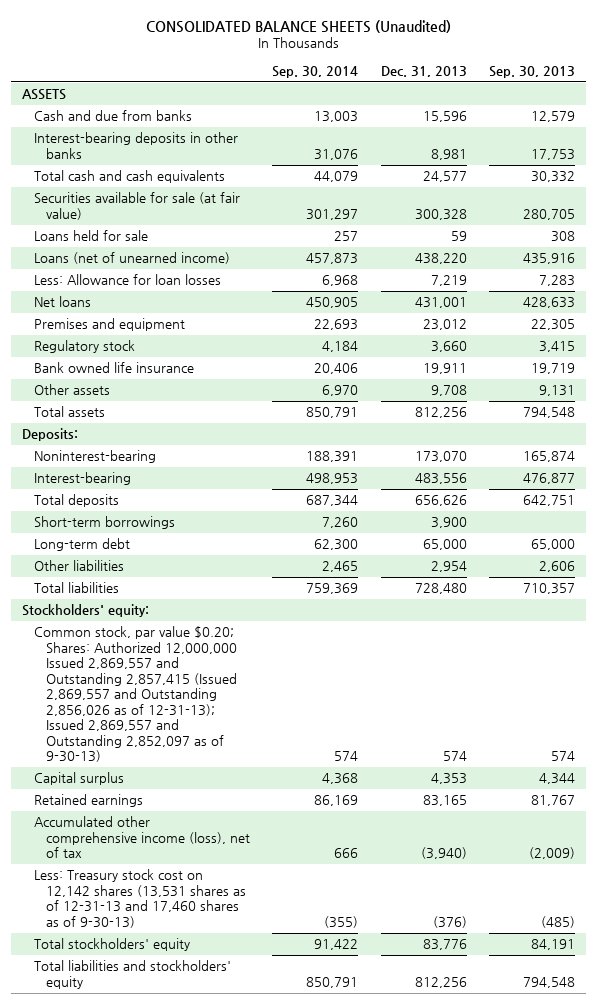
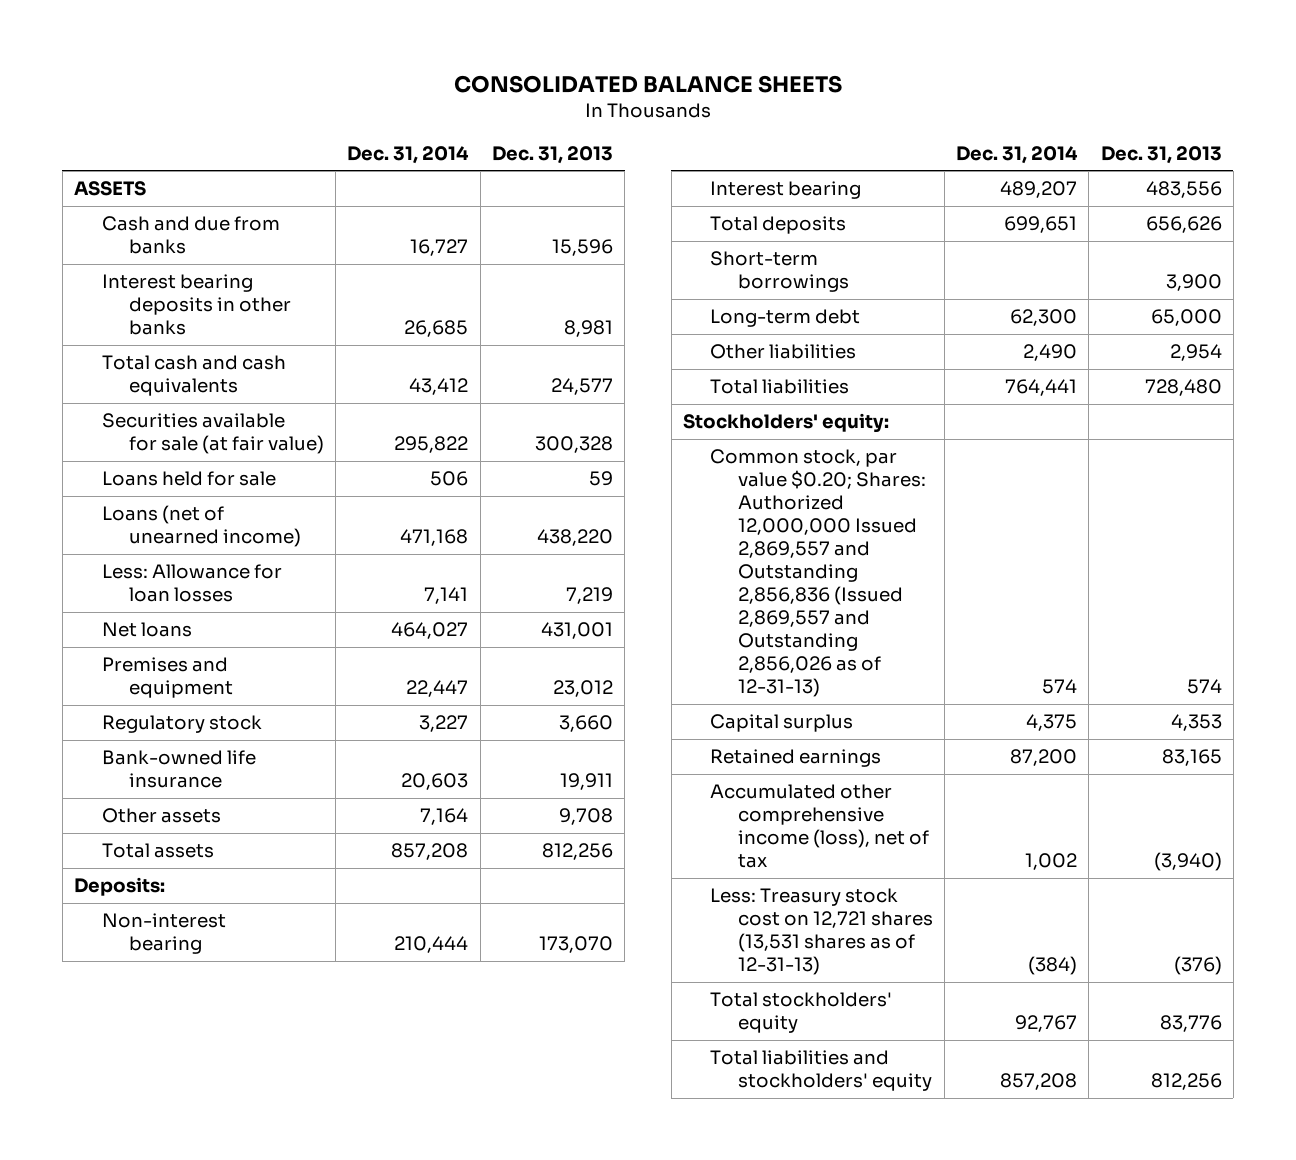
[145,19,451,33] CONSOLIDATED BALANCE SHEETS (Unaudited) -> [453,74,842,93] CONSOLIDATED BALANCE SHEETS
[272,65,359,78] Sep. 30, 2014 -> none
[488,65,575,78] Sep. 30, 2013 -> none
none -> [347,145,470,164] Dec. 31, 2014
[34,132,239,159] Interest-bearing deposits in other banks -> [101,274,291,336] Interest bearing deposits in other banks
[34,362,195,374] Bank owned life insurance -> [101,750,256,789] Bank-owned life insurance
[34,450,157,464] Noninterest-bearing -> [101,913,226,955] Non-interest bearing
[34,472,132,486] Interest-bearing -> [710,181,862,200] Interest bearing
[34,626,238,762] Common stock, par value $0.20; Shares: Authorized 12,000,000 Issued 2,869,557 and Outstanding 2,857,415 (Issued 2,869,557 and Outstanding 2,856,026 as of 12-31-13); Issued 2,869,557 and Outstanding 2,852,097 as of 9-30-13) -> [710,449,926,698] Common stock, par value $0.20; Shares: Authorized 12,000,000 Issued 2,869,557 and Outstanding 2,856,836 (Issued 2,869,557 and Outstanding 2,856,026 as of 12-31-13)
[34,869,247,928] Less: Treasury stock cost on 12,142 shares (13,531 shares as of 12-31-13 and 17,460 shares as of 9-30-13) -> [710,888,933,976] Less: Treasury stock cost on 12,721 shares (13,531 shares as of 12-31-13)

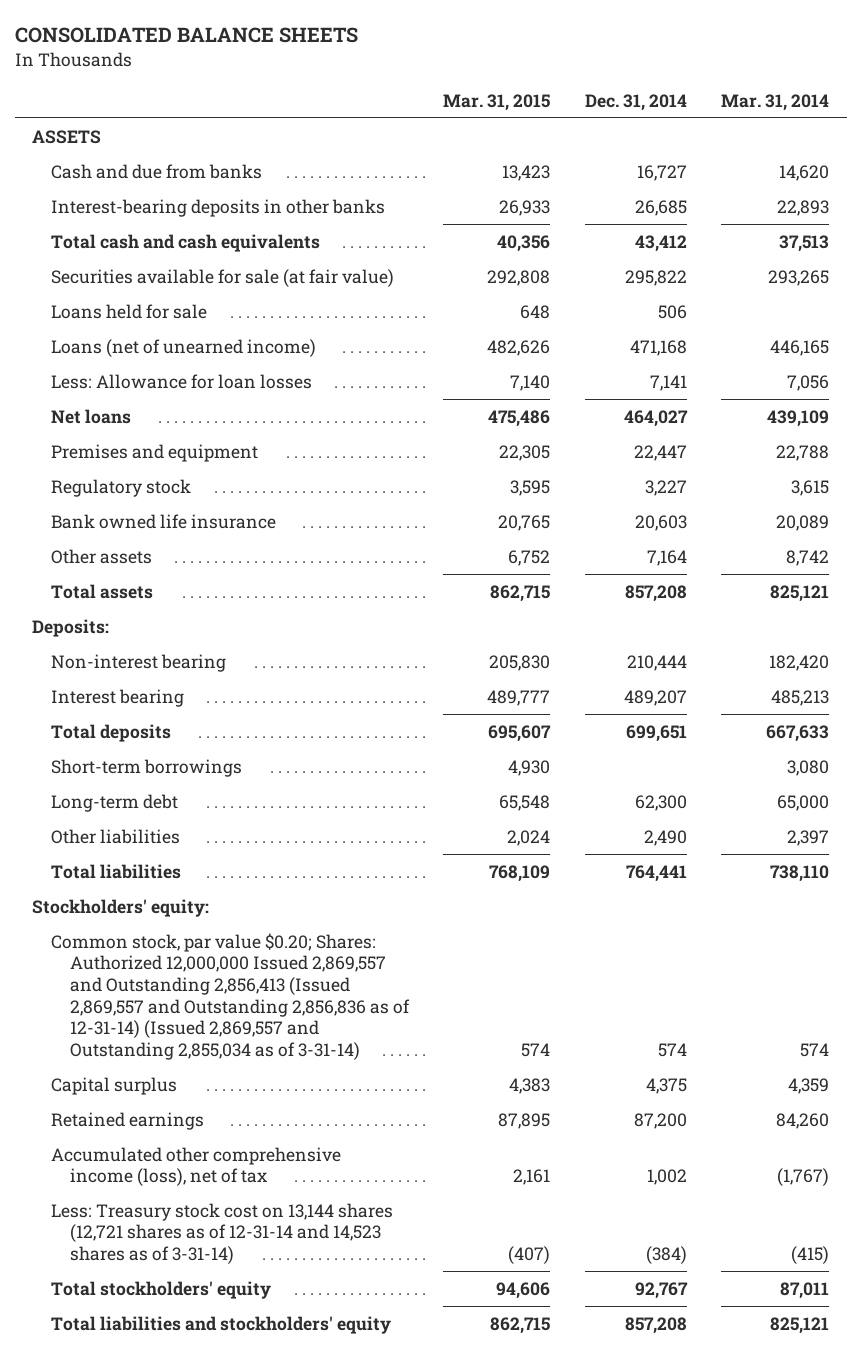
[491,145,613,164] Dec. 31, 2013 -> none
none -> [443,93,551,111] Mar. 31, 2015
none -> [721,93,830,111] Mar. 31, 2014
[101,274,291,336] Interest bearing deposits in other banks -> [51,198,386,217] Interest-bearing deposits in other banks
[101,750,256,789] Bank-owned life insurance -> [51,513,277,529] Bank owned life insurance
[710,449,926,698] Common stock, par value $0.20; Shares: Authorized 12,000,000 Issued 2,869,557 and Outstanding 2,856,836 (Issued 2,869,557 and Outstanding 2,856,026 as of 12-31-13) -> [51,932,411,1061] Common stock, par value $0.20; Shares: Authorized 12,000,000 Issued 2,869,557 and Outstanding 2,856,413 (Issued 2,869,557 and Outstanding 2,856,836 as of 12-31-14) (Issued 2,869,557 and Outstanding 2,855,034 as of 3-31-14)
[710,888,933,976] Less: Treasury stock cost on 12,721 shares (13,531 shares as of 12-31-13) -> [51,1202,394,1264] Less: Treasury stock cost on 13,144 shares (12,721 shares as of 12-31-14 and 14,523 shares as of 3-31-14)

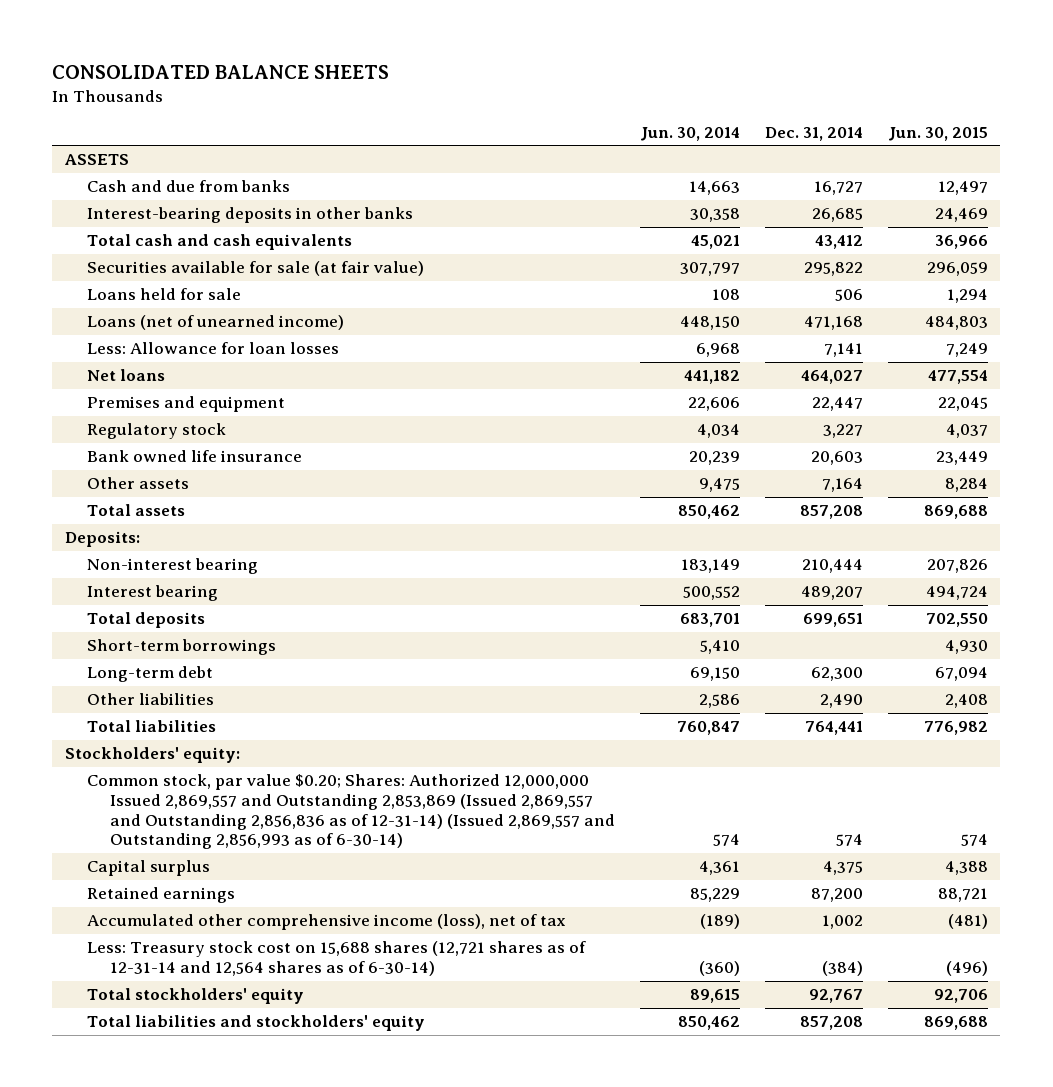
[443,93,551,111] Mar. 31, 2015 -> none
[721,93,830,111] Mar. 31, 2014 -> none
none -> [639,126,740,141] Jun. 30, 2014
none -> [887,126,988,141] Jun. 30, 2015
[51,932,411,1061] Common stock, par value $0.20; Shares: Authorized 12,000,000 Issued 2,869,557 and Outstanding 2,856,413 (Issued 2,869,557 and Outstanding 2,856,836 as of 12-31-14) (Issued 2,869,557 and Outstanding 2,855,034 as of 3-31-14) -> [87,774,615,850] Common stock, par value $0.20; Shares: Authorized 12,000,000 Issued 2,869,557 and Outstanding 2,853,869 (Issued 2,869,557 and Outstanding 2,856,836 as of 12-31-14) (Issued 2,869,557 and Outstanding 2,856,993 as of 6-30-14)
[51,1202,394,1264] Less: Treasury stock cost on 13,144 shares (12,721 shares as of 12-31-14 and 14,523 shares as of 3-31-14) -> [87,941,587,977] Less: Treasury stock cost on 15,688 shares (12,721 shares as of 12-31-14 and 12,564 shares as of 6-30-14)

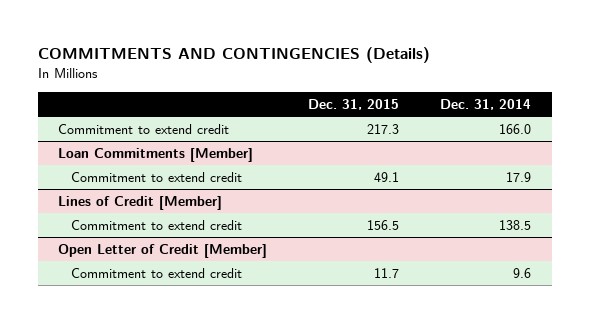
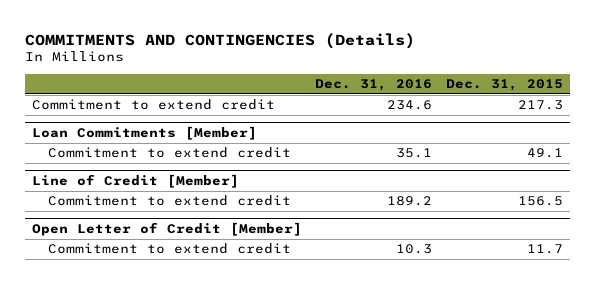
[440,98,532,110] Dec. 31, 2014 -> none
none -> [315,79,433,92] Dec. 31, 2016
[58,196,223,211] Lines of Credit [Member] -> [32,174,240,189] Line of Credit [Member]

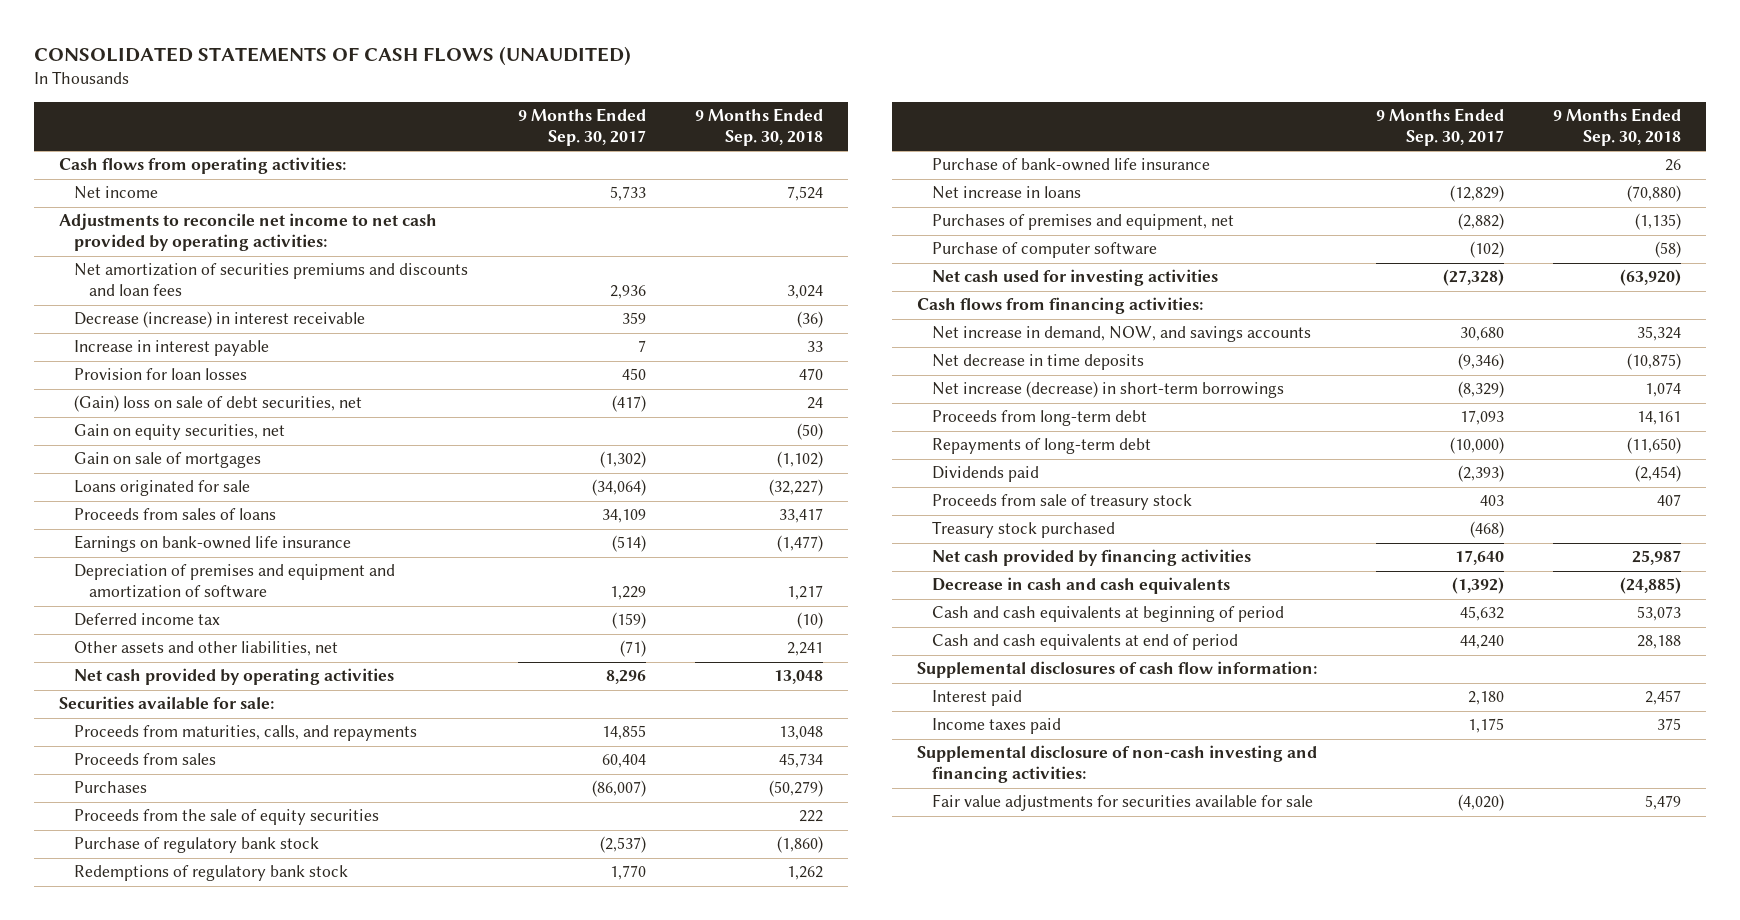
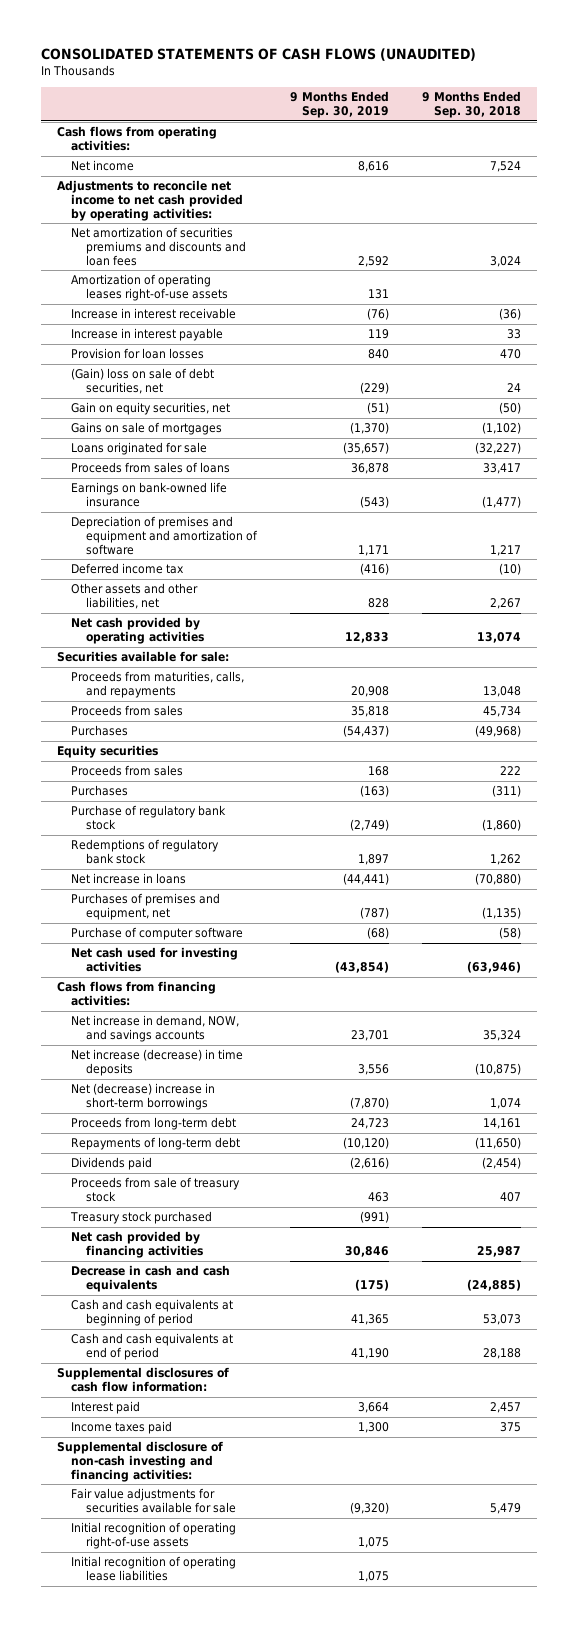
[517,108,646,147] 9 Months Ended Sep. 30, 2017 -> none
none -> [289,91,389,119] 9 Months Ended Sep. 30, 2019
none -> [71,274,228,302] Amortization of operating leases right-of-use assets
[73,311,365,329] Decrease (increase) in interest receivable -> [71,308,237,320] Increase in interest receivable
[73,452,261,469] Gain on sale of mortgages -> [71,422,223,436] Gains on sale of mortgages
[787,642,824,657] 2,241 -> [489,598,521,610] 2,267
[774,670,824,685] 13,048 -> [476,632,521,644] 13,074
[769,780,824,798] (50,279) -> [474,725,521,738] (49,968)
none -> [57,745,159,759] Equity securities
[73,809,379,826] Proceeds from the sale of equity securities -> [71,765,184,777] Proceeds from sales
none -> [71,785,129,797] Purchases
[932,158,1211,172] Purchase of bank-owned life insurance -> none
[1620,269,1682,287] (63,920) -> [466,961,521,974] (63,946)
[932,354,1145,371] Net decrease in time deposits -> [71,1049,244,1077] Net increase (decrease) in time deposits
[932,381,1285,399] Net increase (decrease) in short-term borrowings -> [71,1083,216,1111] Net (decrease) increase in short-term borrowings
none -> [71,1522,237,1550] Initial recognition of operating right-of-use assets
none -> [71,1556,237,1582] Initial recognition of operating lease liabilities

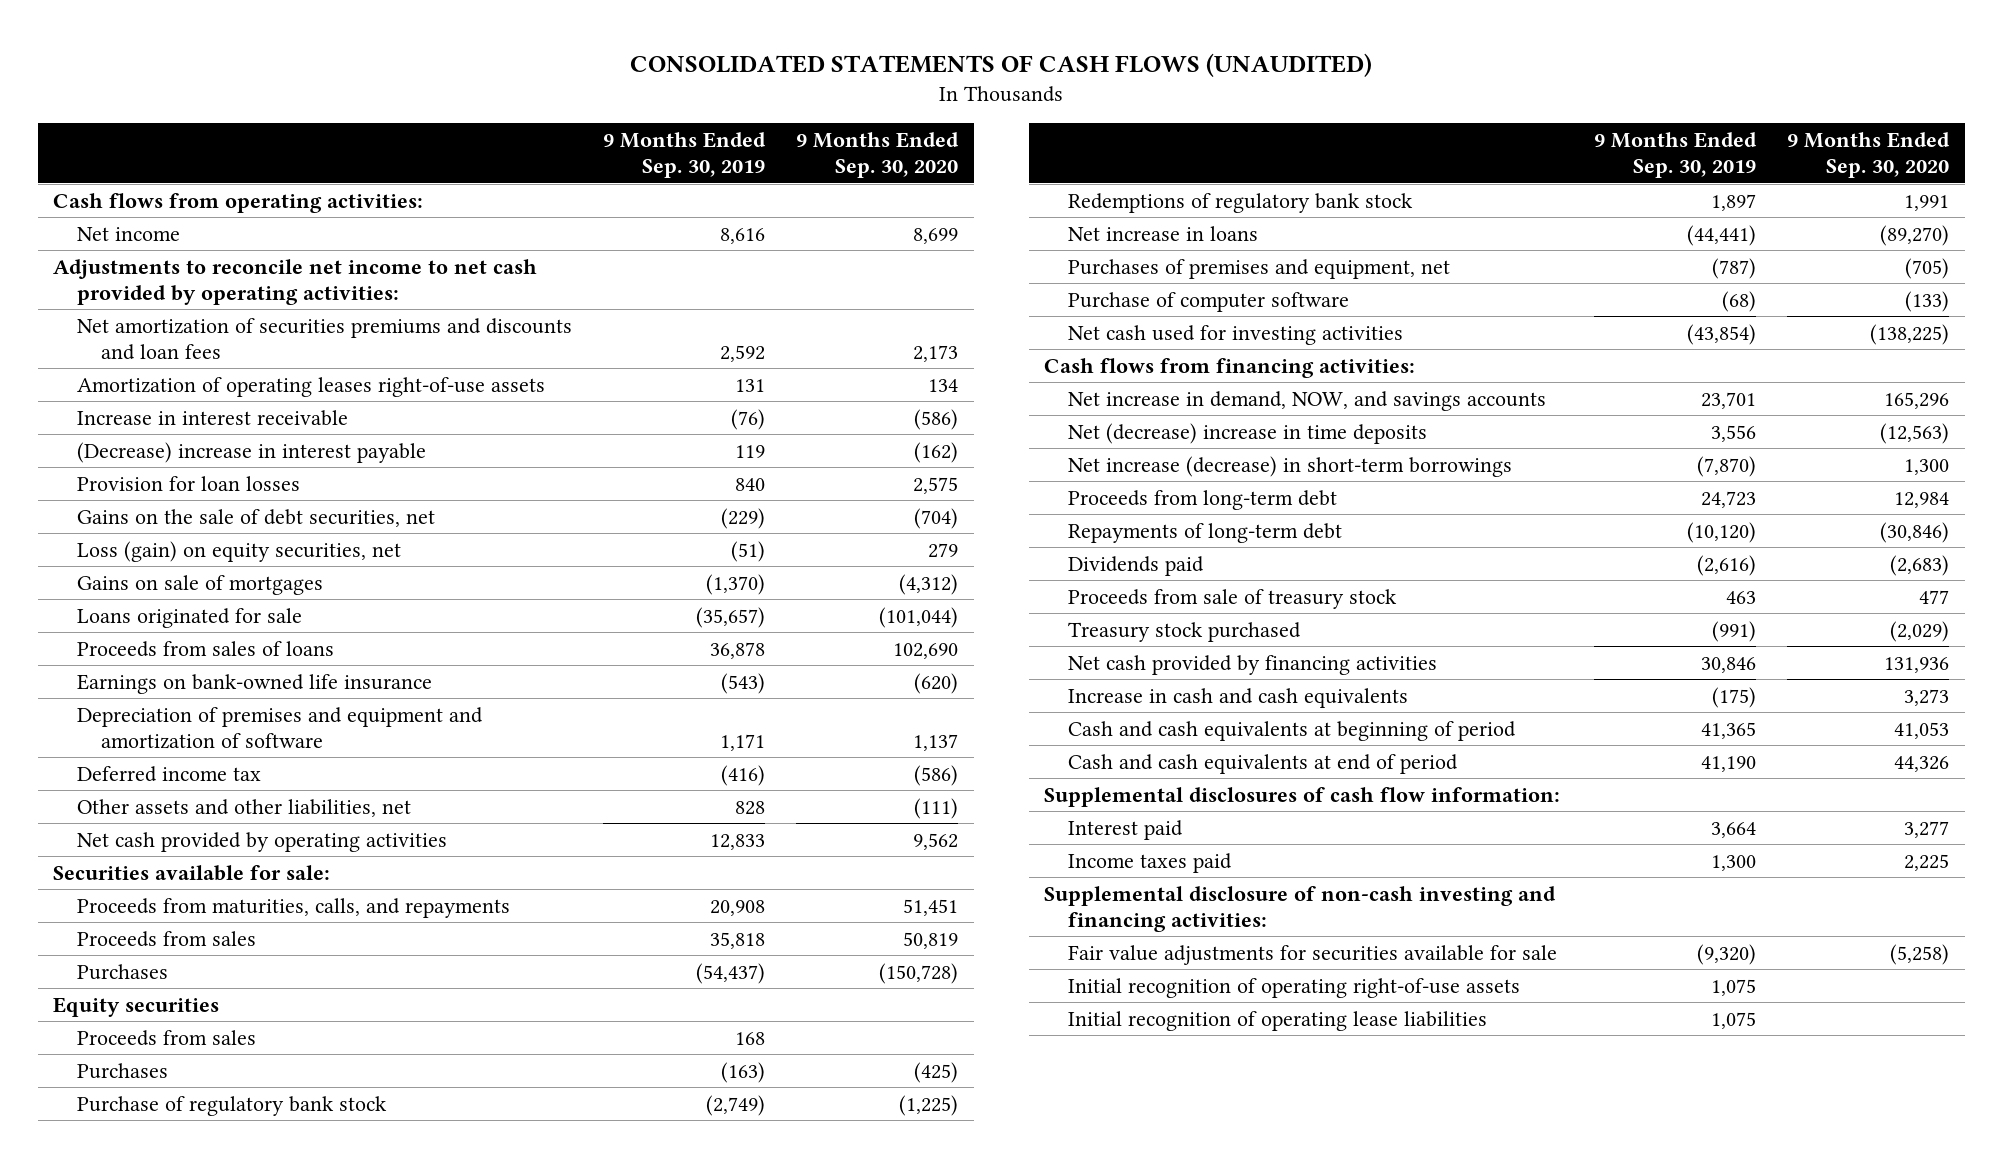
[421,91,521,119] 9 Months Ended Sep. 30, 2018 -> none
none -> [796,131,960,178] 9 Months Ended Sep. 30, 2020
[71,328,224,342] Increase in interest payable -> [76,441,426,463] (Decrease) increase in interest payable
[71,368,215,395] (Gain) loss on sale of debt securities, net -> [76,508,435,527] Gains on the sale of debt securities, net
[71,402,231,416] Gain on equity securities, net -> [76,540,401,562] Loss (gain) on equity securities, net
[71,1049,244,1077] Net increase (decrease) in time deposits -> [1067,422,1427,444] Net (decrease) increase in time deposits
[71,1083,216,1111] Net (decrease) increase in short-term borrowings -> [1067,455,1512,477] Net increase (decrease) in short-term borrowings
[71,1265,231,1293] Decrease in cash and cash equivalents -> [1067,687,1408,708] Increase in cash and cash equivalents

